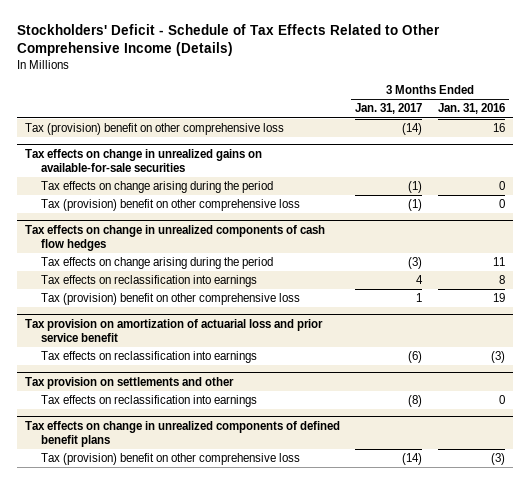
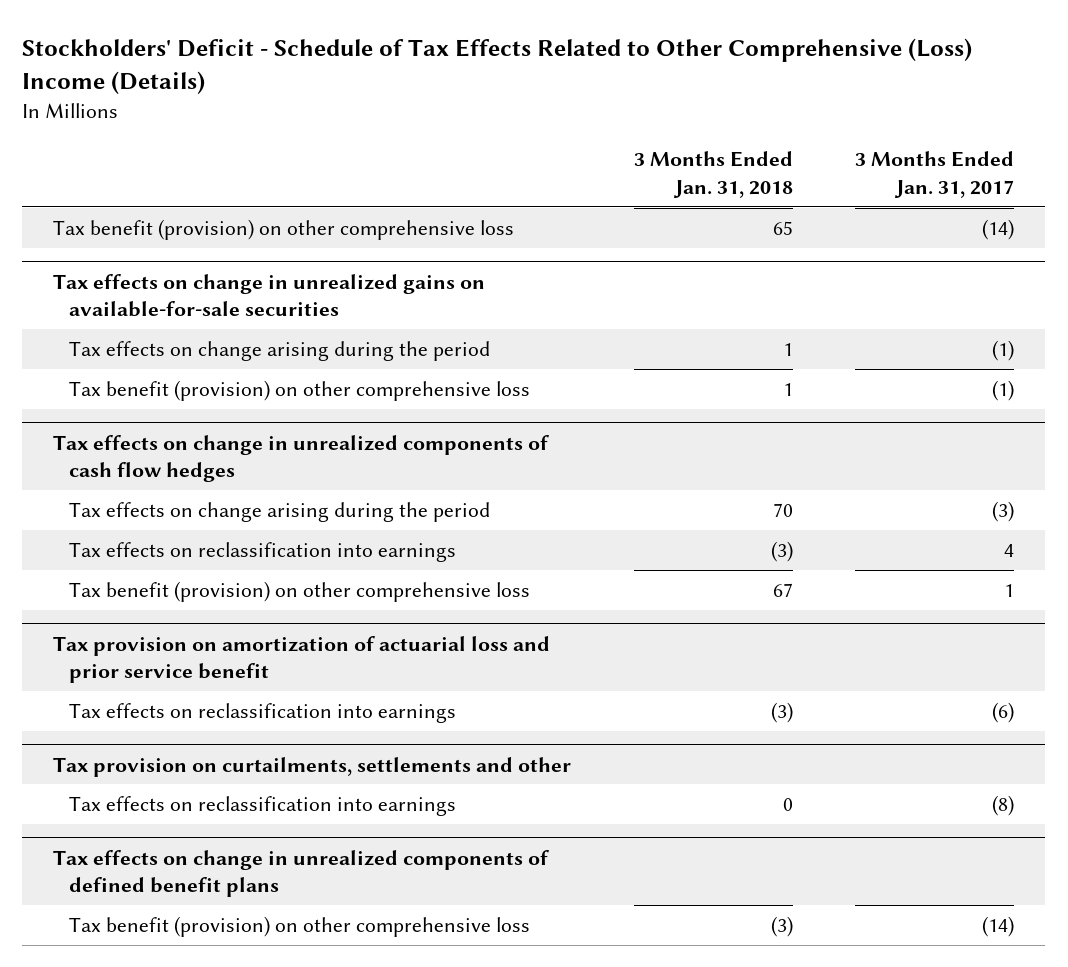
[16,24,440,57] Stockholders' Deficit - Schedule of Tax Effects Related to Other Comprehensive Income (Details) -> [22,37,973,94] Stockholders' Deficit - Schedule of Tax Effects Related to Other Comprehensive (Loss) Income (Details)
[438,103,506,115] Jan. 31, 2016 -> none
none -> [633,151,793,198] 3 Months Ended Jan. 31, 2018
[24,123,284,136] Tax (provision) benefit on other comprehensive loss -> [53,218,515,240] Tax benefit (provision) on other comprehensive loss
[40,199,300,212] Tax (provision) benefit on other comprehensive loss -> [68,379,530,401] Tax benefit (provision) on other comprehensive loss
[40,293,300,306] Tax (provision) benefit on other comprehensive loss -> [68,580,530,602] Tax benefit (provision) on other comprehensive loss
[24,376,234,389] Tax provision on settlements and other -> [53,756,572,777] Tax provision on curtailments, settlements and other
[40,453,300,466] Tax (provision) benefit on other comprehensive loss -> [68,915,530,937] Tax benefit (provision) on other comprehensive loss

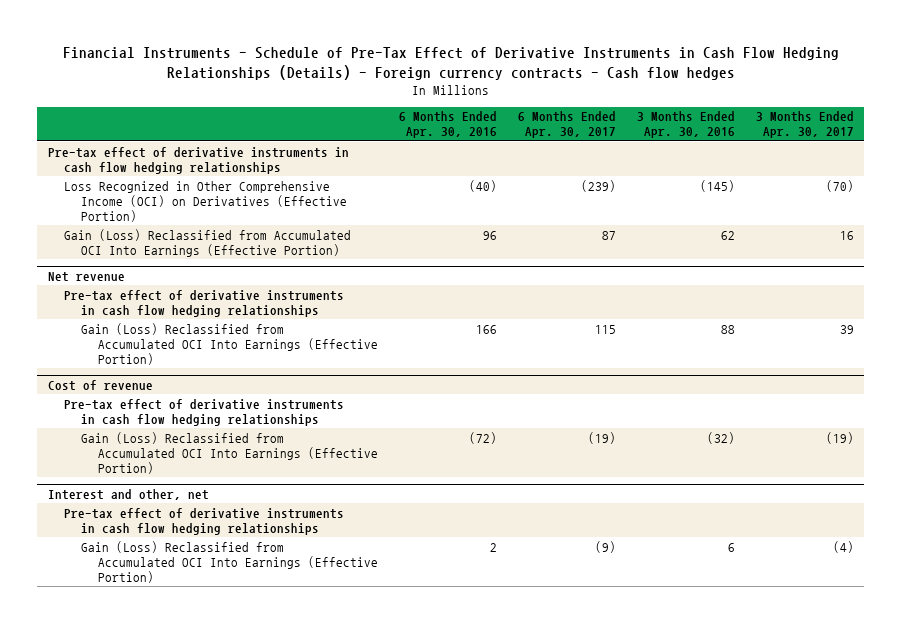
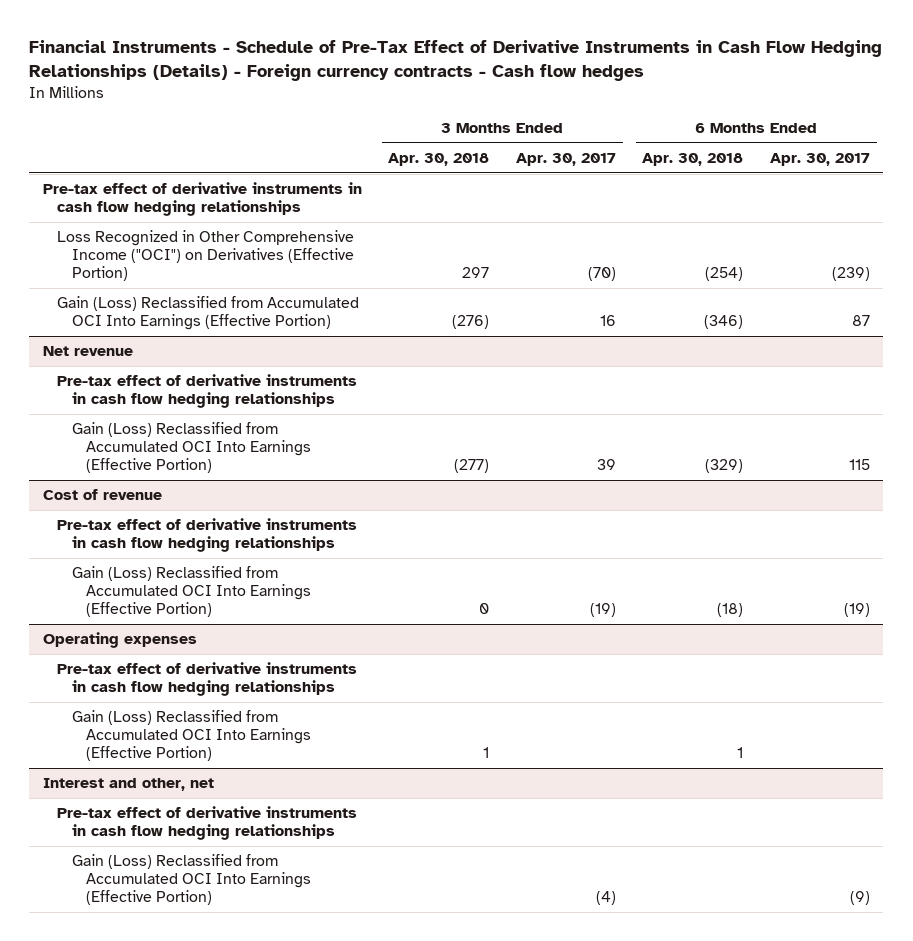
[399,111,498,139] 6 Months Ended Apr. 30, 2016 -> none
[636,111,735,139] 3 Months Ended Apr. 30, 2016 -> none
none -> [388,152,490,166] Apr. 30, 2018
none -> [642,152,744,166] Apr. 30, 2018
[64,180,348,222] Loss Recognized in Other Comprehensive Income (OCI) on Derivatives (Effective Portion) -> [57,230,355,282] Loss Recognized in Other Comprehensive Income ("OCI") on Derivatives (Effective Portion)
none -> [42,632,197,649] Operating expenses
none -> [57,662,358,697] Pre-tax effect of derivative instruments in cash flow hedging relationships
none -> [71,710,312,762] Gain (Loss) Reclassified from Accumulated OCI Into Earnings (Effective Portion)

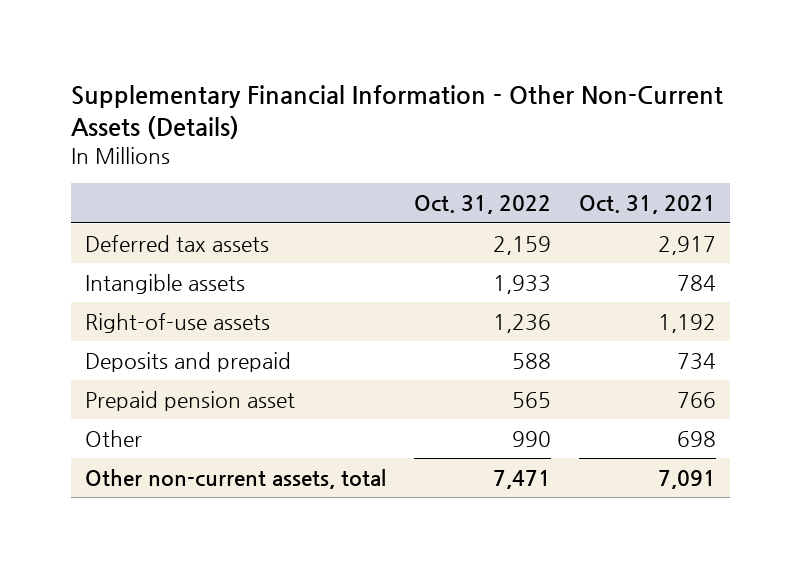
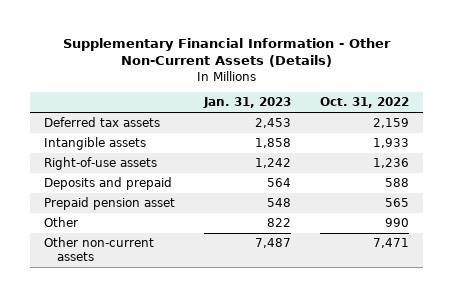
[579,195,717,215] Oct. 31, 2021 -> none
none -> [203,97,292,109] Jan. 31, 2023
[84,468,386,489] Other non-current assets, total -> [44,237,155,261] Other non-current assets

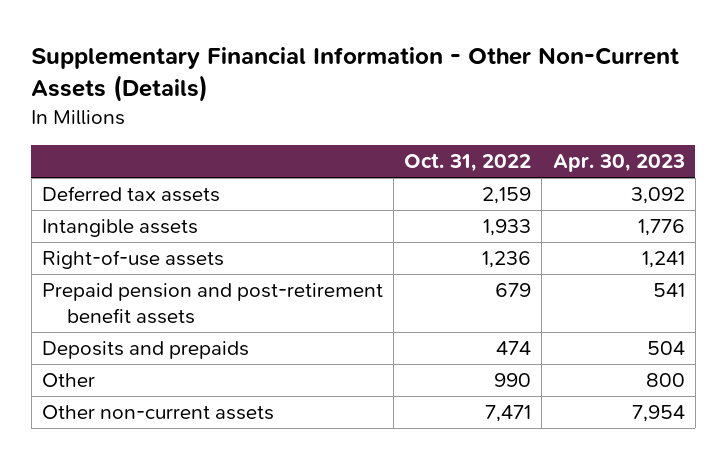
[203,97,292,109] Jan. 31, 2023 -> none
none -> [552,154,685,173] Apr. 30, 2023
[44,197,176,211] Prepaid pension asset -> none
none -> [41,283,383,325] Prepaid pension and post-retirement benefit assets
[44,177,173,191] Deposits and prepaid -> [41,341,249,360] Deposits and prepaids
[385,178,410,188] 588 -> [496,341,532,356] 474

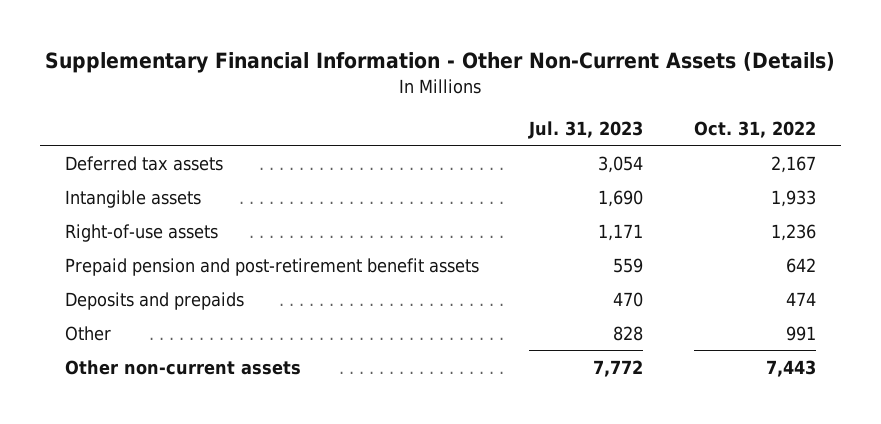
[552,154,685,173] Apr. 30, 2023 -> none
none -> [528,120,644,139] Jul. 31, 2023
[482,187,532,205] 2,159 -> [770,155,816,173] 2,167
[495,283,532,298] 679 -> [785,257,816,273] 642
[494,373,532,388] 990 -> [785,325,816,341] 991
[485,405,532,423] 7,471 -> [765,359,816,377] 7,443

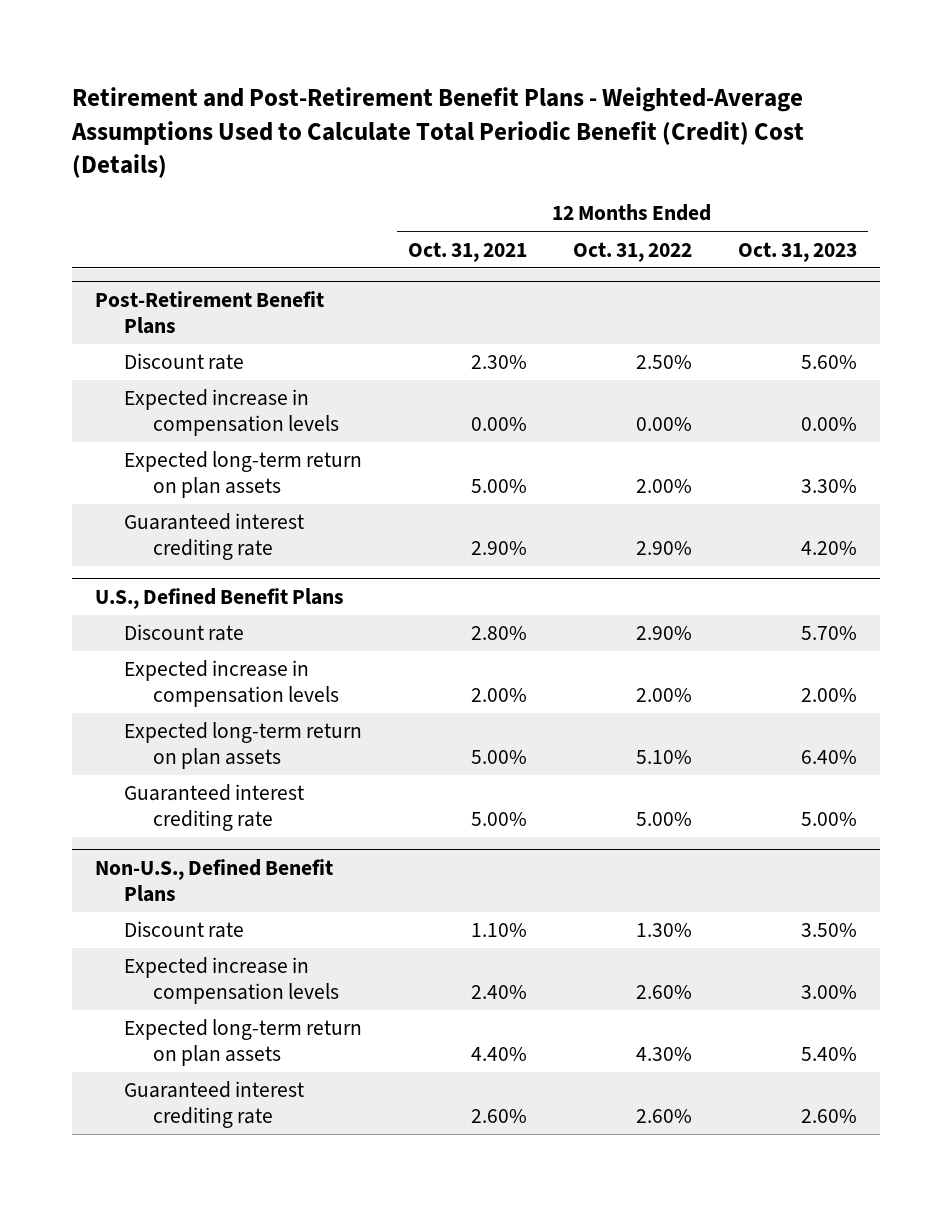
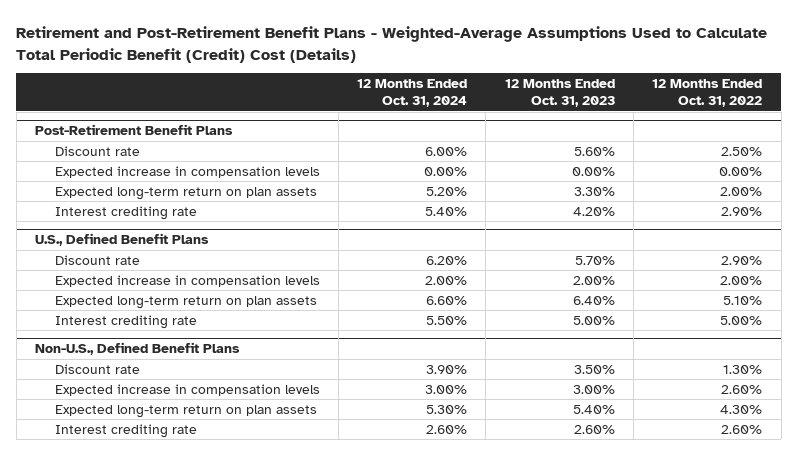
[408,241,528,262] Oct. 31, 2021 -> none
none -> [357,79,468,108] 12 Months Ended Oct. 31, 2024
[124,513,305,561] Guaranteed interest crediting rate -> [54,205,197,220] Interest crediting rate
[124,784,305,832] Guaranteed interest crediting rate -> [54,314,197,329] Interest crediting rate
[124,1081,305,1129] Guaranteed interest crediting rate -> [54,423,197,438] Interest crediting rate

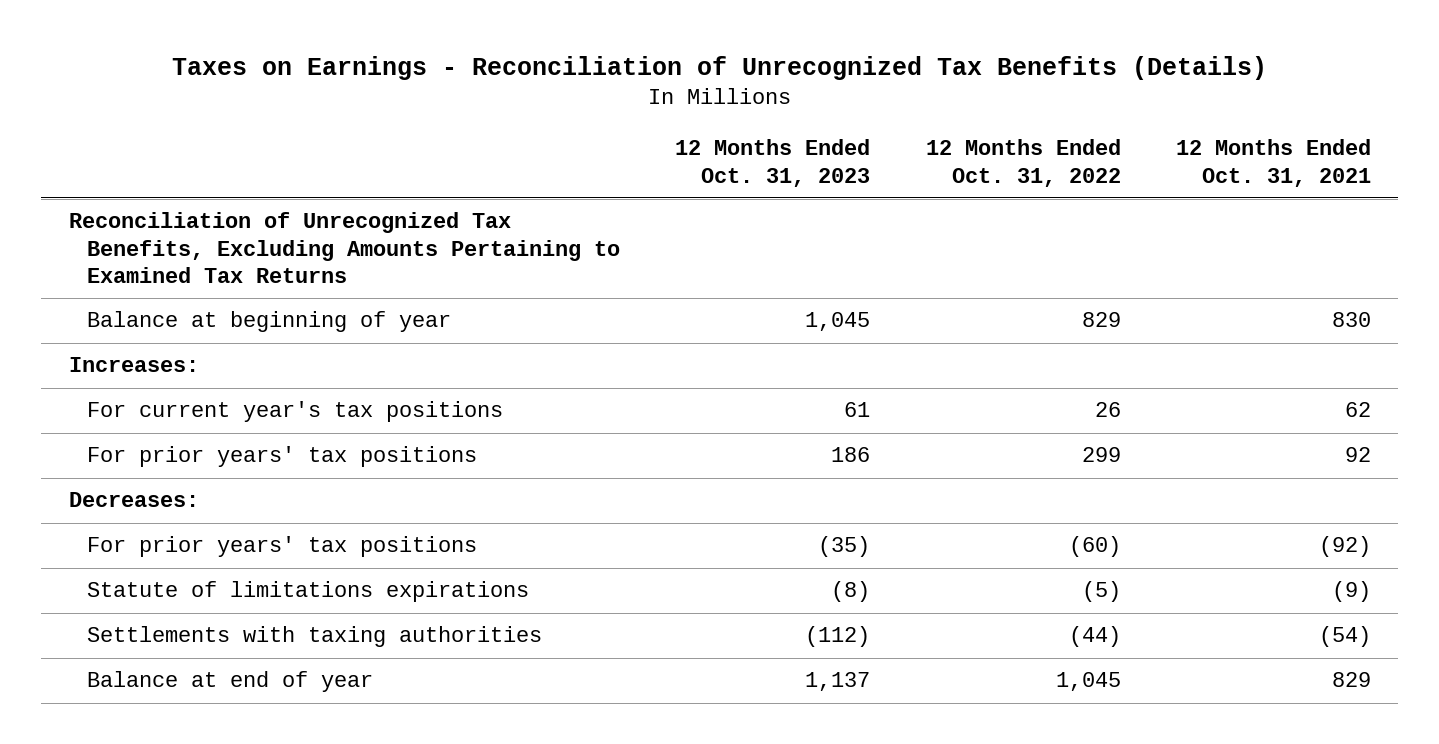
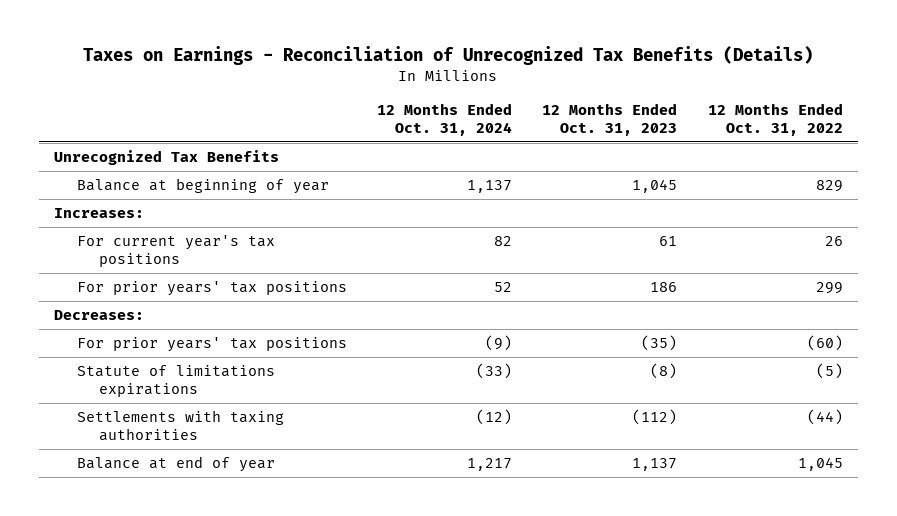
[1175,139,1371,187] 12 Months Ended Oct. 31, 2021 -> none
none -> [376,103,512,136] 12 Months Ended Oct. 31, 2024
[68,212,621,283] Reconciliation of Unrecognized Tax Benefits, Excluding Amounts Pertaining to Examined Tax Returns -> [53,150,279,166] Unrecognized Tax Benefits

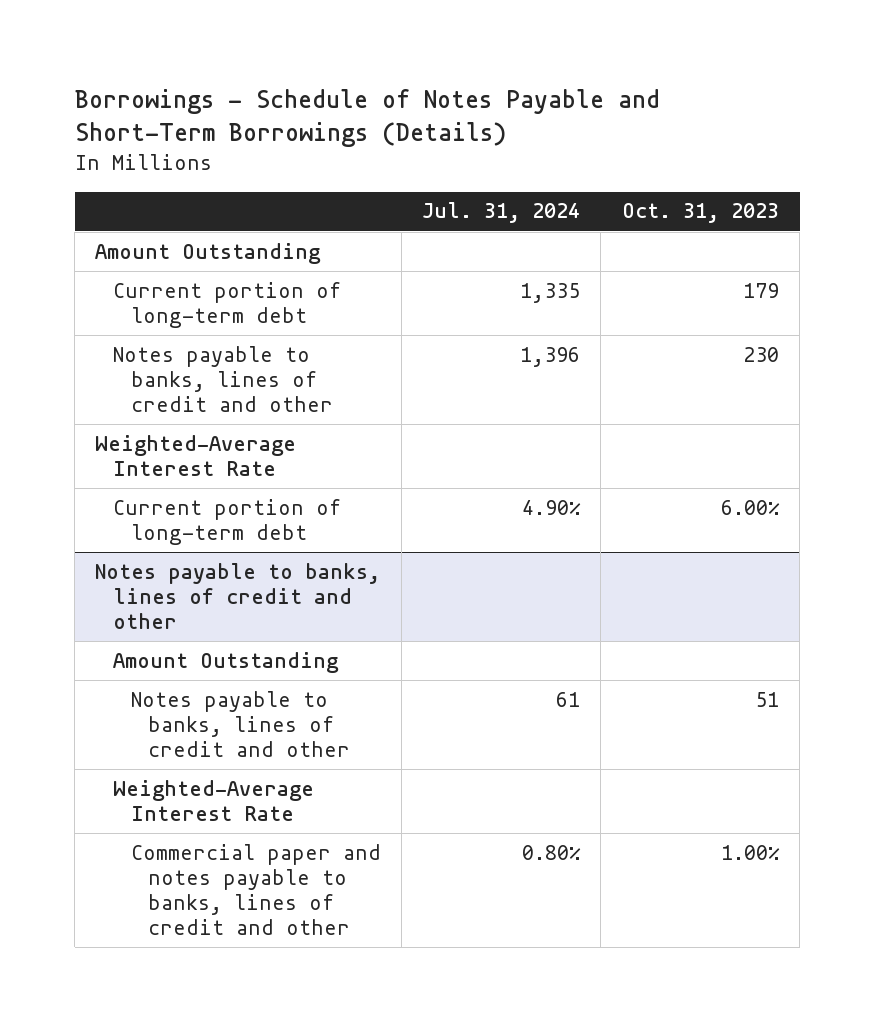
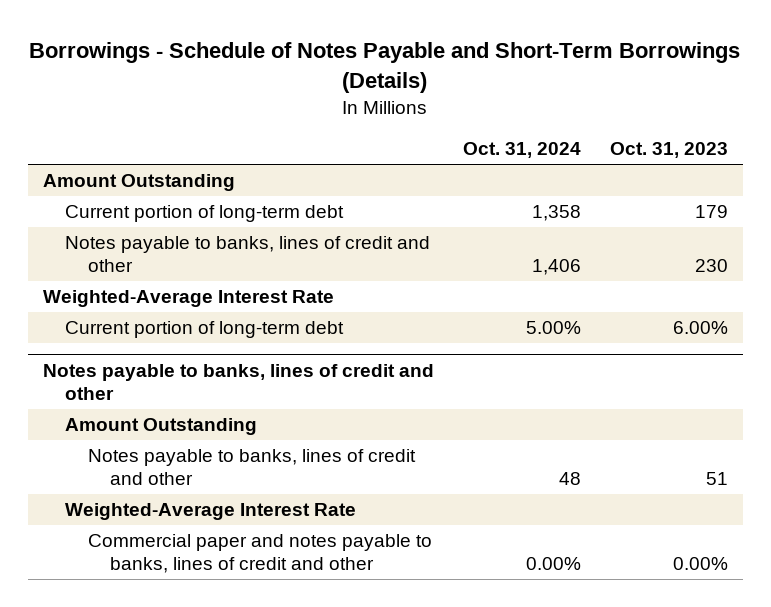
[422,202,581,224] Jul. 31, 2024 -> none
none -> [462,142,581,159] Oct. 31, 2024
[720,844,780,860] 1.00% -> [673,557,729,571] 0.00%

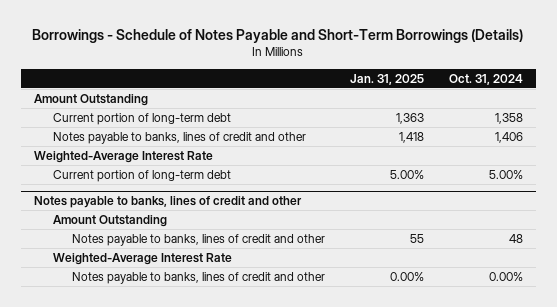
[610,142,729,159] Oct. 31, 2023 -> none
none -> [350,73,425,85] Jan. 31, 2025
[87,534,432,574] Commercial paper and notes payable to banks, lines of credit and other -> [71,272,325,285] Notes payable to banks, lines of credit and other

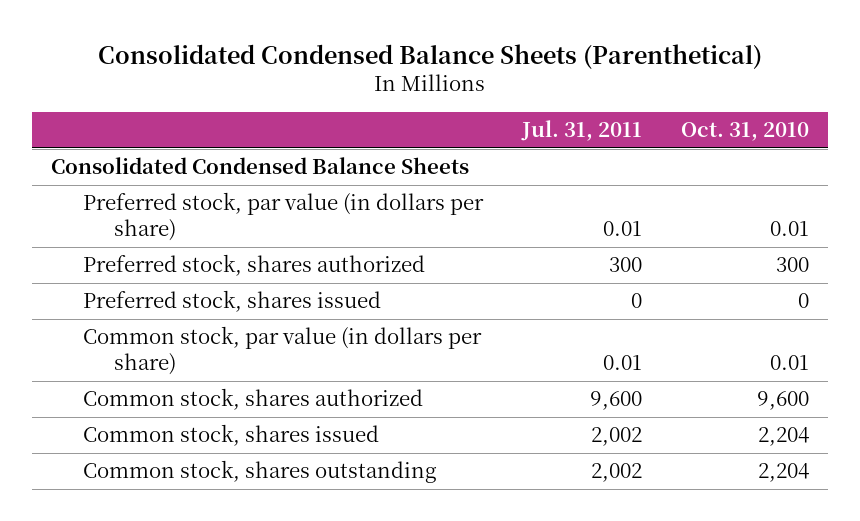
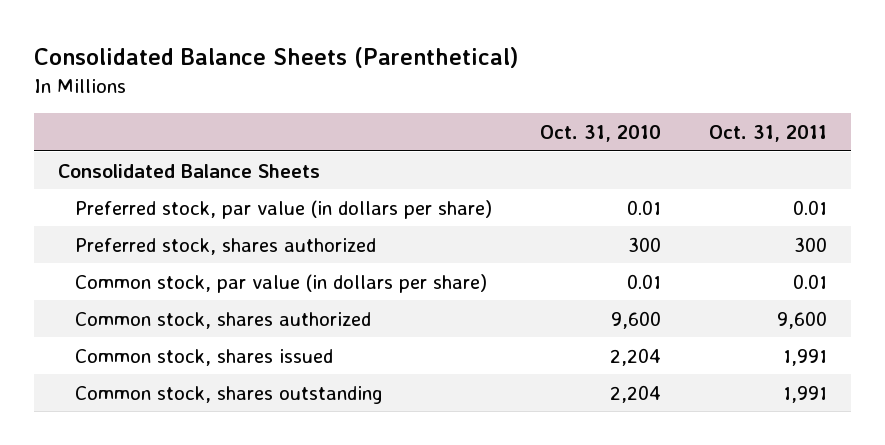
[98,43,763,69] Consolidated Condensed Balance Sheets (Parenthetical) -> [33,47,518,69] Consolidated Balance Sheets (Parenthetical)
[520,120,642,142] Jul. 31, 2011 -> none
none -> [709,125,828,143] Oct. 31, 2011
[51,157,470,175] Consolidated Condensed Balance Sheets -> [57,163,320,178] Consolidated Balance Sheets
[82,290,381,313] Preferred stock, shares issued -> none

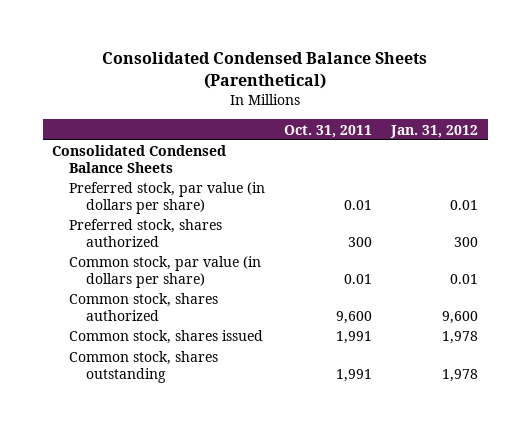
[33,47,518,69] Consolidated Balance Sheets (Parenthetical) -> [102,52,428,90] Consolidated Condensed Balance Sheets (Parenthetical)
[540,125,662,143] Oct. 31, 2010 -> none
none -> [390,124,479,138] Jan. 31, 2012
[57,163,320,178] Consolidated Balance Sheets -> [52,145,227,173] Consolidated Condensed Balance Sheets

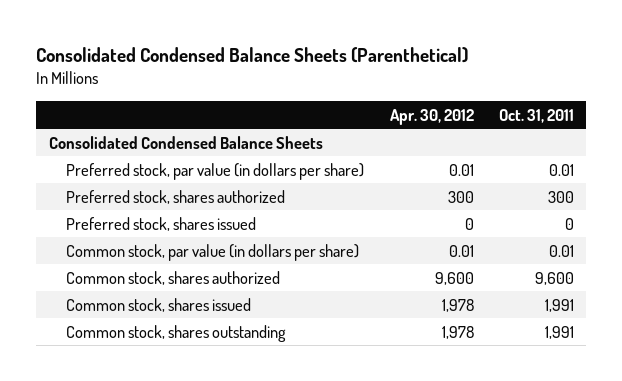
[390,124,479,138] Jan. 31, 2012 -> none
none -> [389,108,474,125] Apr. 30, 2012
none -> [66,216,257,231] Preferred stock, shares issued

